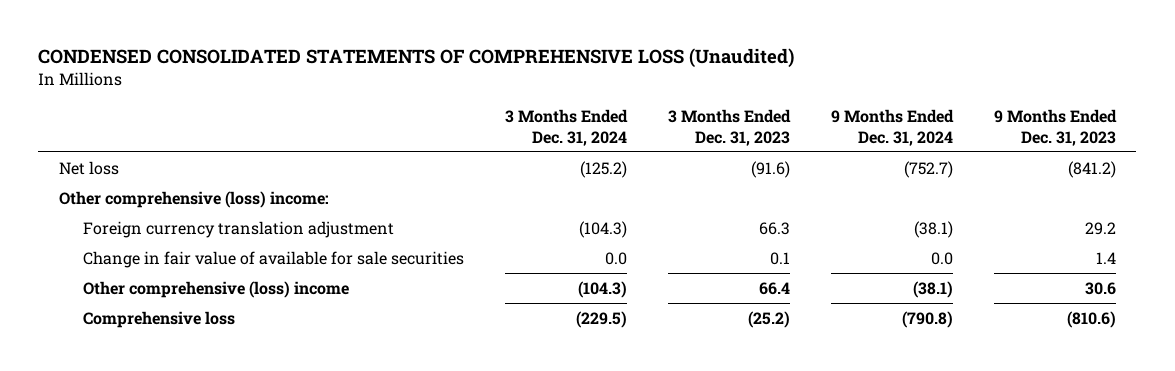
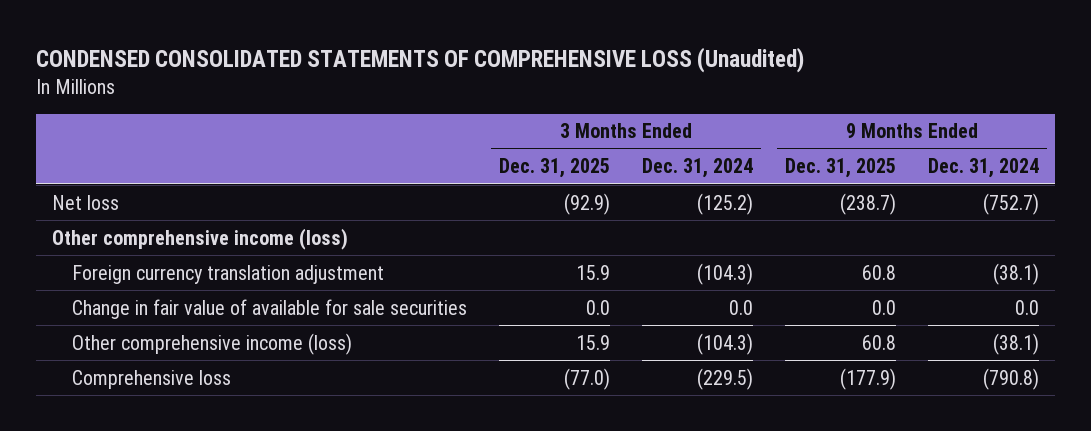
[668,109,792,146] 3 Months Ended Dec. 31, 2023 -> none
[993,109,1117,146] 9 Months Ended Dec. 31, 2023 -> none
none -> [498,158,610,179] Dec. 31, 2025
none -> [784,158,896,179] Dec. 31, 2025
[58,190,329,208] Other comprehensive (loss) income: -> [52,227,349,250] Other comprehensive income (loss)
[83,280,350,298] Other comprehensive (loss) income -> [71,332,352,355] Other comprehensive income (loss)

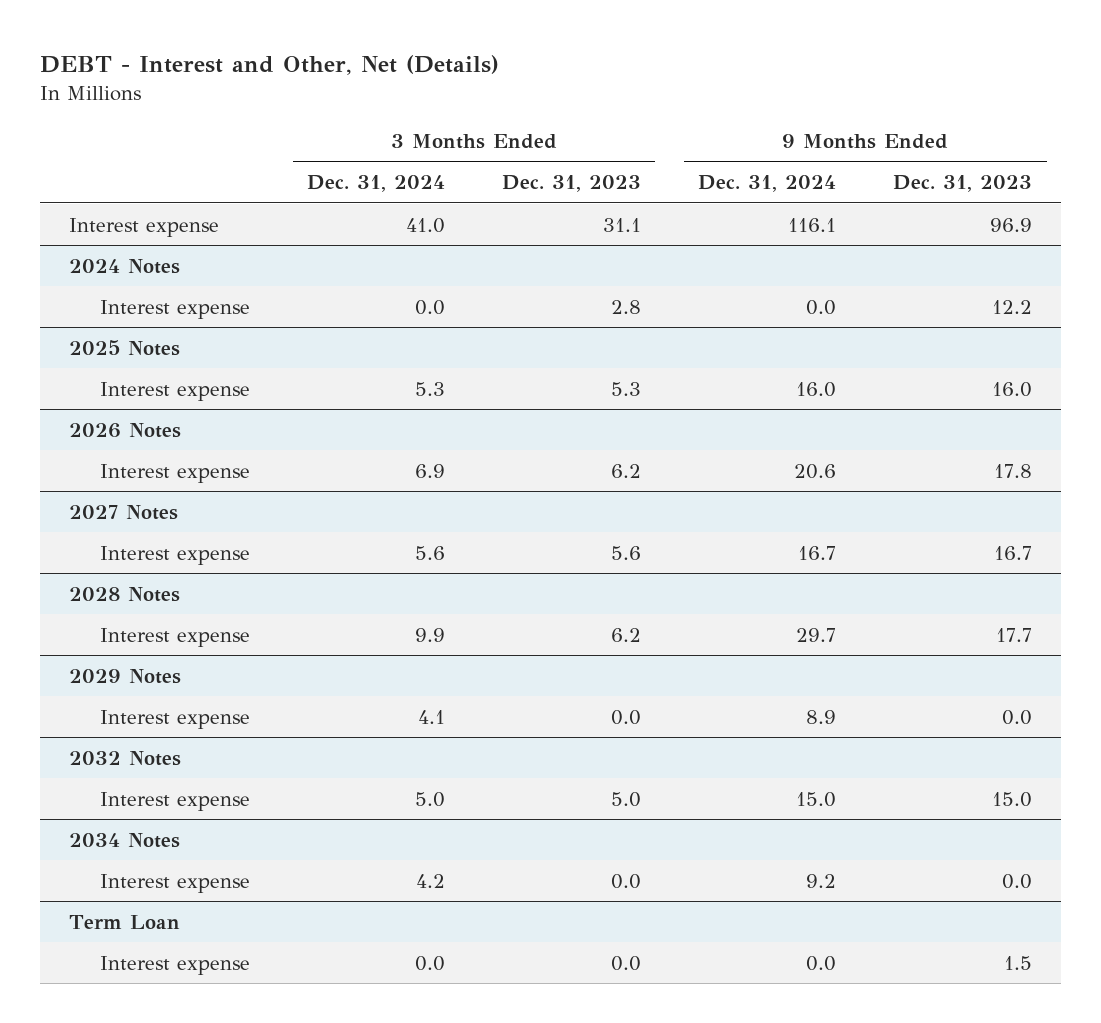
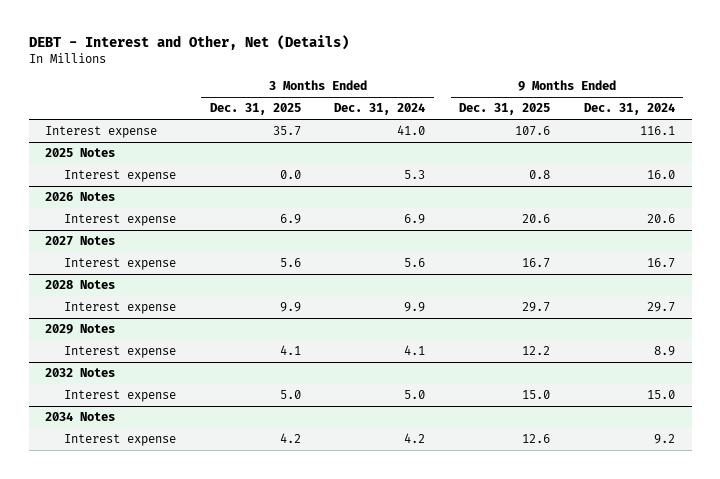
[502,175,642,193] Dec. 31, 2023 -> none
[893,175,1033,193] Dec. 31, 2023 -> none
none -> [209,103,301,116] Dec. 31, 2025
none -> [459,103,551,116] Dec. 31, 2025
[69,258,181,274] 2024 Notes -> none
[99,299,250,319] Interest expense -> none
[69,914,181,929] Term Loan -> none
[99,955,250,975] Interest expense -> none

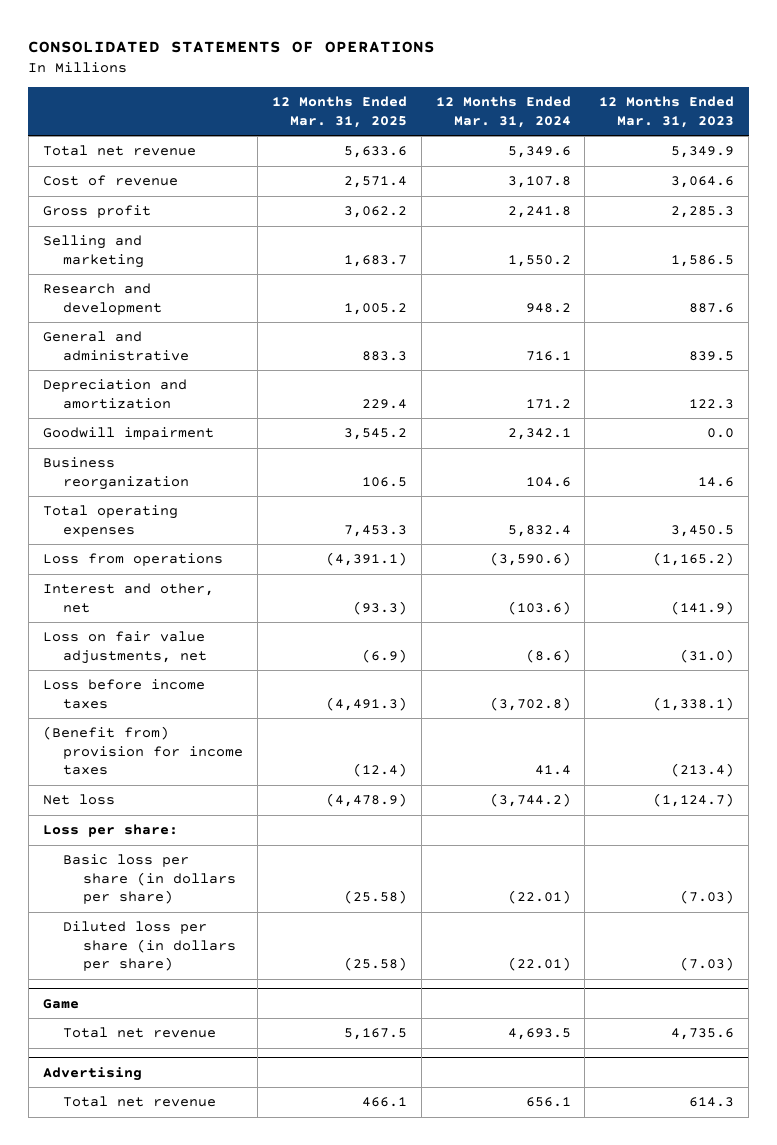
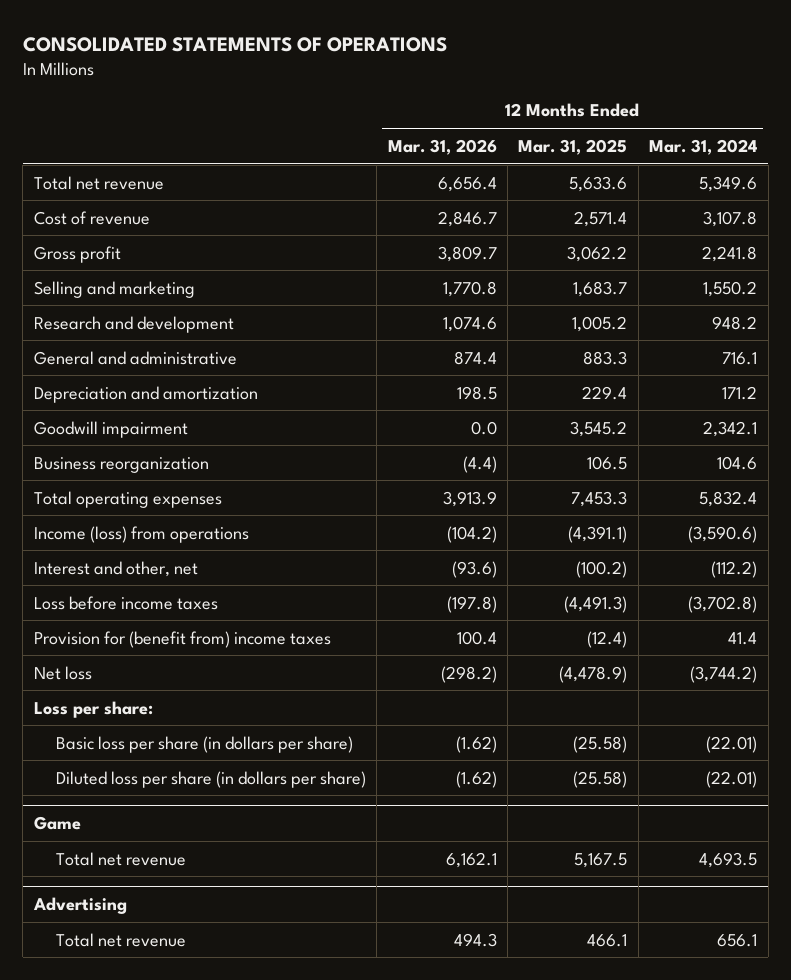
[599,96,735,128] 12 Months Ended Mar. 31, 2023 -> none
none -> [387,138,497,155] Mar. 31, 2026
[42,631,207,664] Loss on fair value adjustments, net -> none
[42,553,223,567] Loss from operations -> [33,525,249,543] Income (loss) from operations
[352,600,407,615] (93.3) -> [576,560,628,578] (100.2)
[507,600,571,615] (103.6) -> [711,560,758,578] (112.2)
[42,726,243,776] (Benefit from) provision for income taxes -> [33,630,331,648] Provision for (benefit from) income taxes

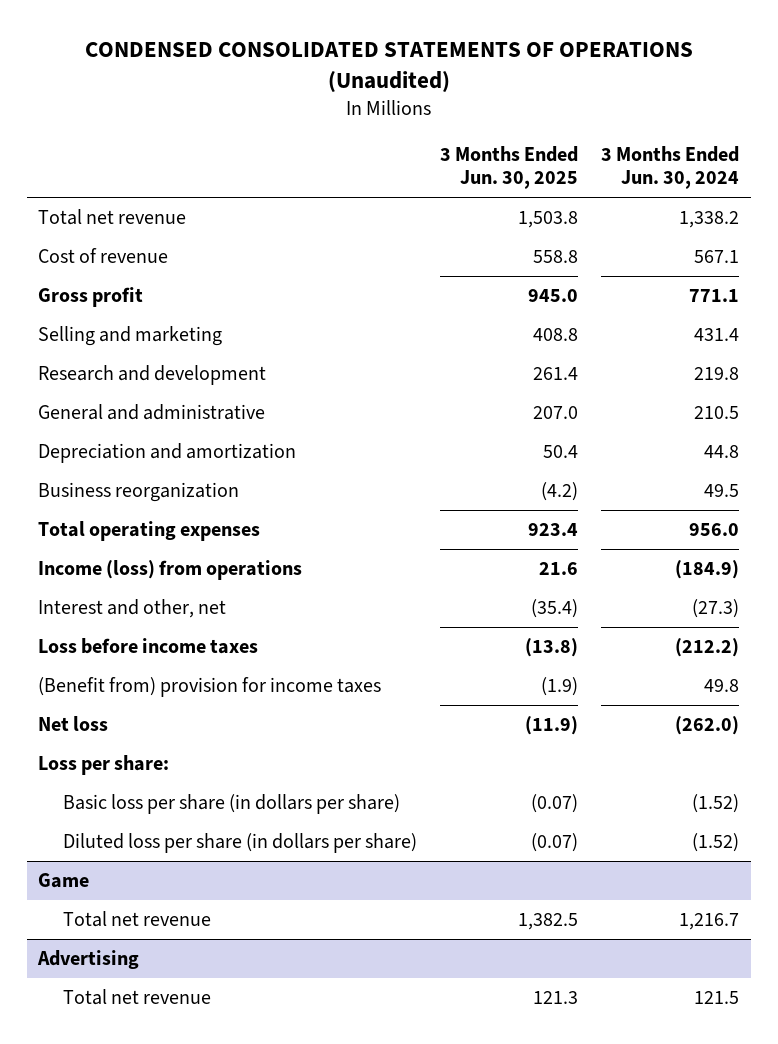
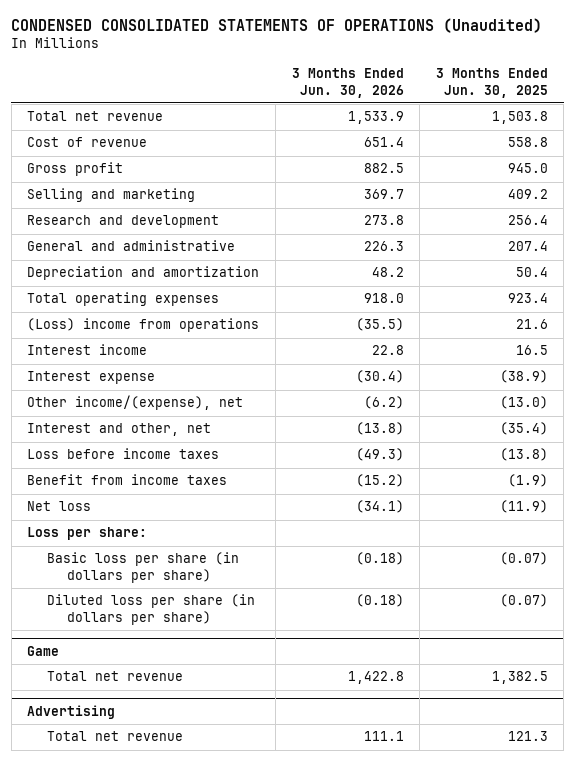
[601,145,740,190] 3 Months Ended Jun. 30, 2024 -> none
none -> [291,68,404,98] 3 Months Ended Jun. 30, 2026
[533,327,579,341] 408.8 -> [507,189,548,200] 409.2
[533,366,579,380] 261.4 -> [507,215,548,226] 256.4
[533,405,579,419] 207.0 -> [507,241,548,252] 207.4
[38,481,240,502] Business reorganization -> none
[38,559,303,580] Income (loss) from operations -> [27,318,260,333] (Loss) income from operations
none -> [27,344,148,356] Interest income
none -> [27,371,156,385] Interest expense
none -> [27,395,244,411] Other income/(expense), net
[38,676,382,697] (Benefit from) provision for income taxes -> [27,474,228,486] Benefit from income taxes

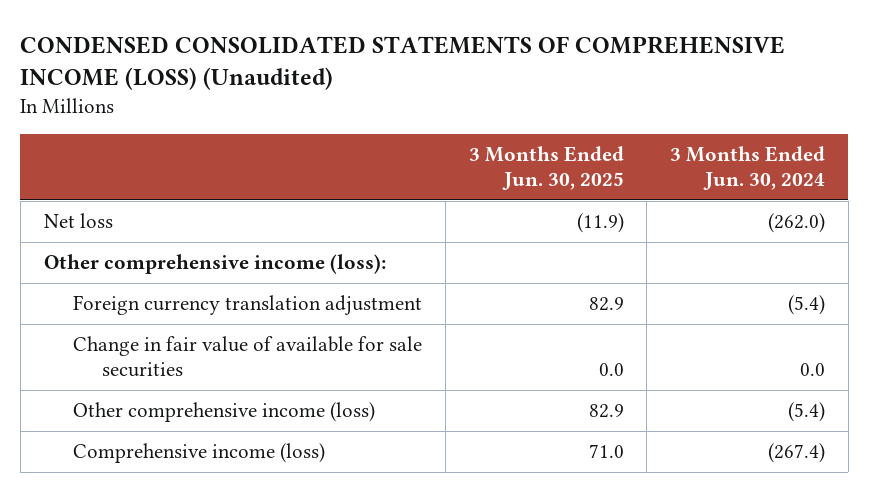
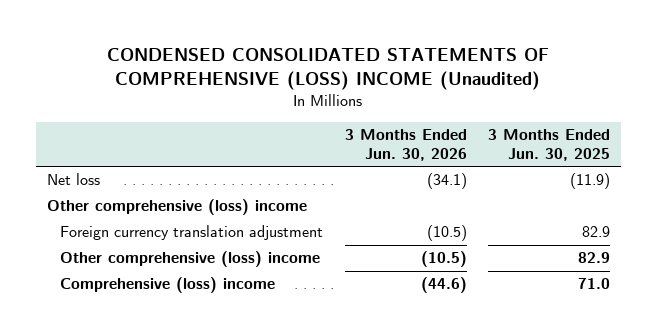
[20,35,786,91] CONDENSED CONSOLIDATED STATEMENTS OF COMPREHENSIVE INCOME (LOSS) (Unaudited) -> [107,47,550,90] CONDENSED CONSOLIDATED STATEMENTS OF COMPREHENSIVE (LOSS) INCOME (Unaudited)
[669,146,825,190] 3 Months Ended Jun. 30, 2024 -> none
none -> [344,129,467,161] 3 Months Ended Jun. 30, 2026
[43,254,386,275] Other comprehensive income (loss): -> [46,199,307,216] Other comprehensive (loss) income
[73,336,423,377] Change in fair value of available for sale securities -> none
[73,402,376,423] Other comprehensive income (loss) -> [60,251,321,268] Other comprehensive (loss) income
[73,443,326,464] Comprehensive income (loss) -> [60,277,276,294] Comprehensive (loss) income

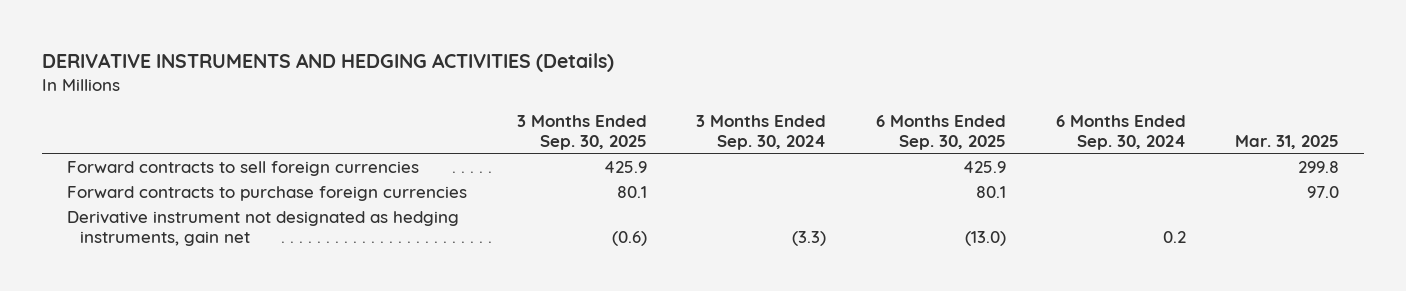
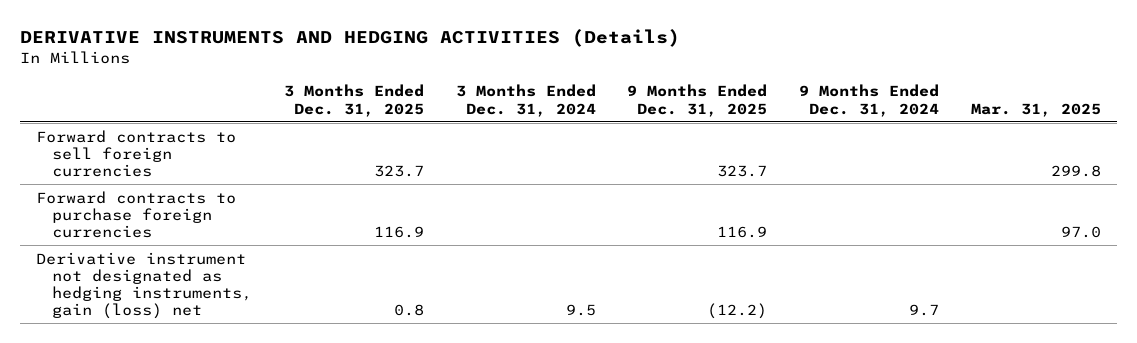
[516,114,647,150] 3 Months Ended Sep. 30, 2025 -> none
[696,114,827,150] 3 Months Ended Sep. 30, 2024 -> none
[875,114,1006,150] 6 Months Ended Sep. 30, 2025 -> none
[1055,114,1186,150] 6 Months Ended Sep. 30, 2024 -> none
none -> [283,84,424,117] 3 Months Ended Dec. 31, 2025
none -> [455,84,596,117] 3 Months Ended Dec. 31, 2024
none -> [627,84,768,117] 9 Months Ended Dec. 31, 2025
none -> [799,84,940,117] 9 Months Ended Dec. 31, 2024
[66,210,459,246] Derivative instrument not designated as hedging instruments, gain net -> [36,251,252,319] Derivative instrument not designated as hedging instruments, gain (loss) net

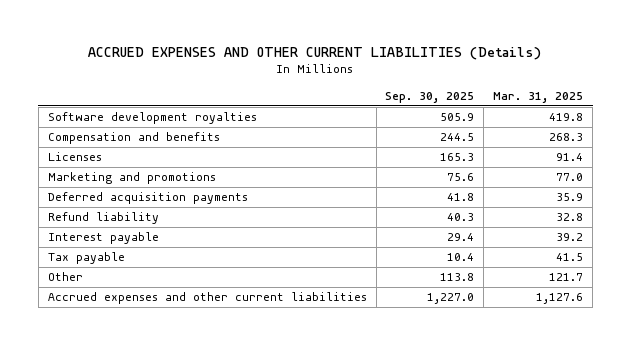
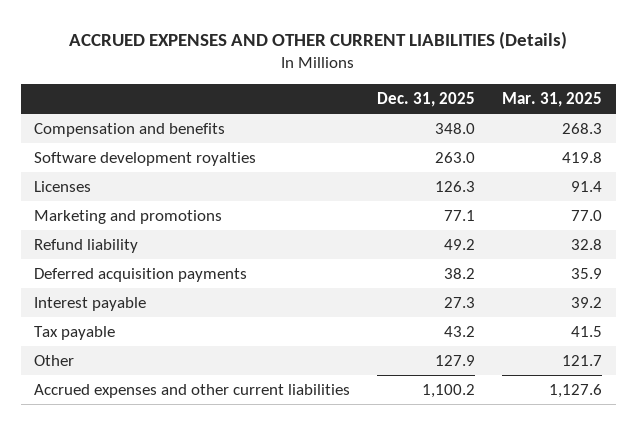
[385,91,475,103] Sep. 30, 2025 -> none
none -> [377,92,476,108] Dec. 31, 2025
[47,112,257,125] Software development royalties -> [34,151,257,166] Software development royalties
[47,192,248,205] Deferred acquisition payments -> [34,267,248,282] Deferred acquisition payments

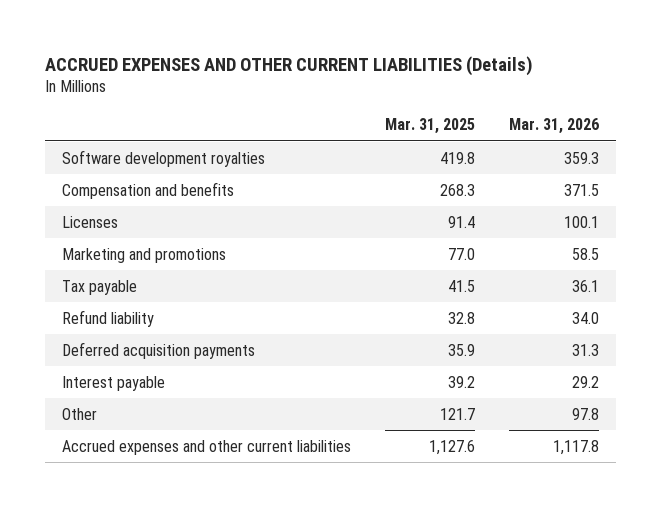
[377,92,476,108] Dec. 31, 2025 -> none
none -> [509,118,600,135] Mar. 31, 2026
[34,122,226,137] Compensation and benefits -> [62,181,235,199] Compensation and benefits
[34,325,116,340] Tax payable -> [62,279,138,295] Tax payable

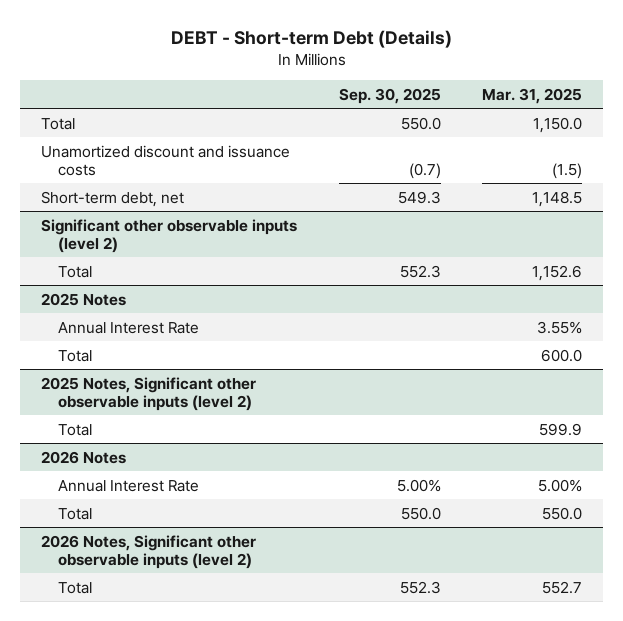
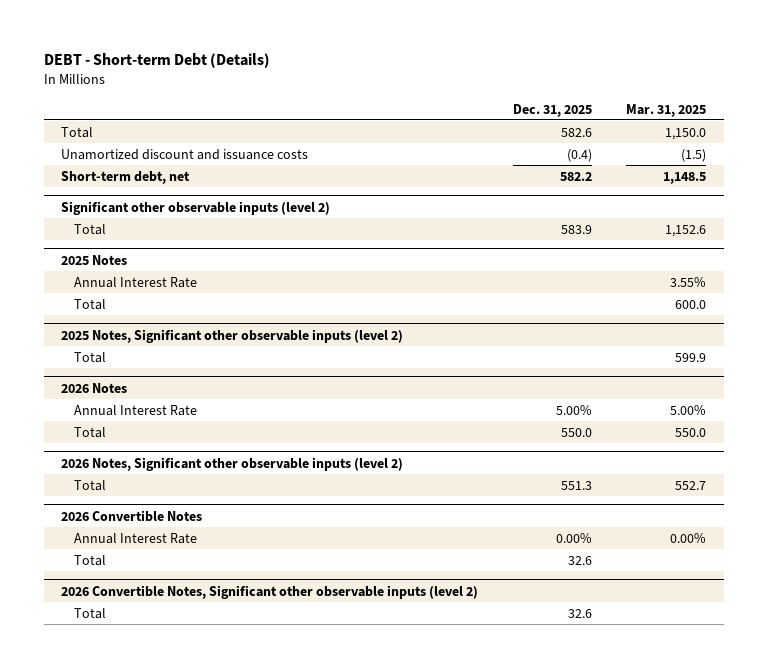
[338,87,441,104] Sep. 30, 2025 -> none
none -> [512,103,592,117] Dec. 31, 2025
none -> [60,509,202,522] 2026 Convertible Notes
none -> [73,532,197,544] Annual Interest Rate
none -> [73,554,106,566] Total
none -> [60,584,478,599] 2026 Convertible Notes, Significant other observable inputs (level 2)
none -> [73,607,106,619] Total

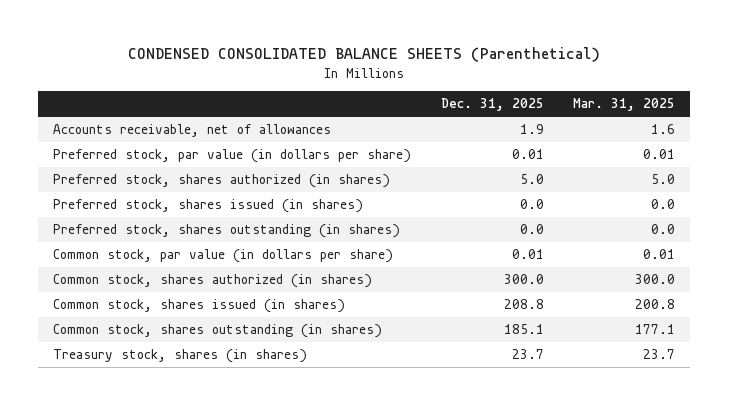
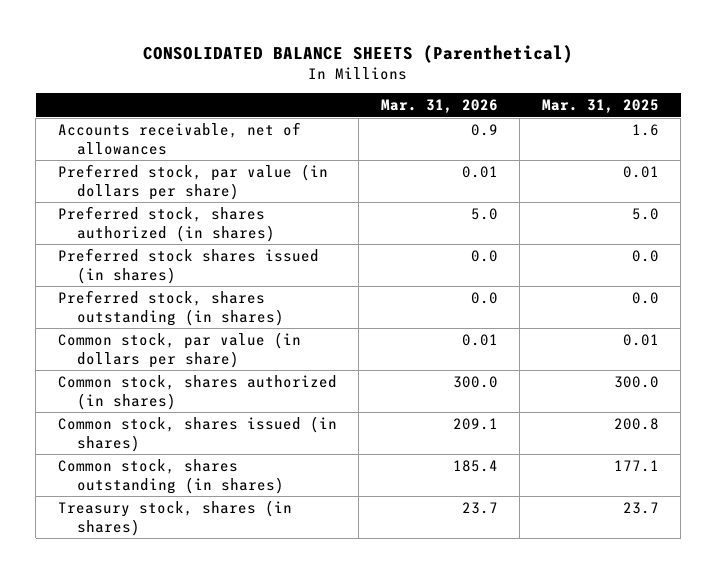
[128,47,601,63] CONDENSED CONSOLIDATED BALANCE SHEETS (Parenthetical) -> [143,44,574,63] CONSOLIDATED BALANCE SHEETS (Parenthetical)
[440,98,544,112] Dec. 31, 2025 -> none
none -> [380,99,498,114] Mar. 31, 2026
[53,199,364,214] Preferred stock, shares issued (in shares) -> [57,247,319,284] Preferred stock shares issued (in shares)

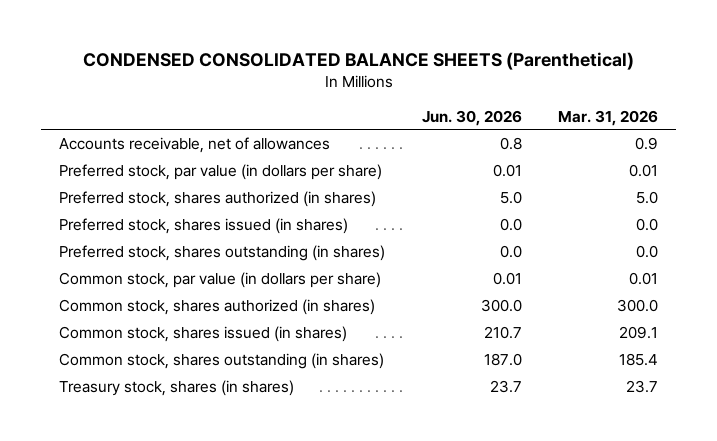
[143,44,574,63] CONSOLIDATED BALANCE SHEETS (Parenthetical) -> [82,51,634,70] CONDENSED CONSOLIDATED BALANCE SHEETS (Parenthetical)
[541,99,659,114] Mar. 31, 2025 -> none
none -> [421,109,522,126] Jun. 30, 2026
[57,247,319,284] Preferred stock shares issued (in shares) -> [59,218,349,235] Preferred stock, shares issued (in shares)

